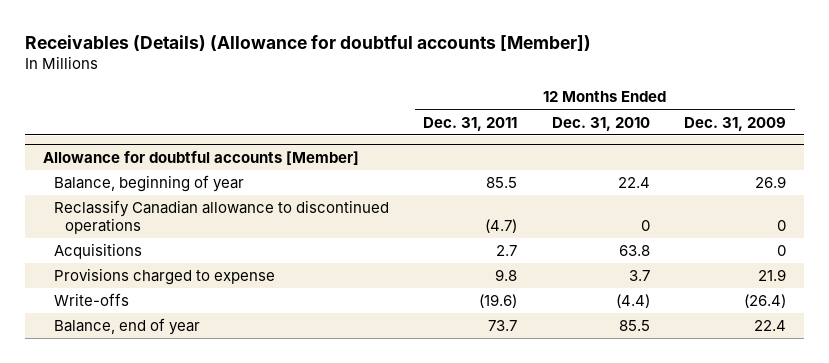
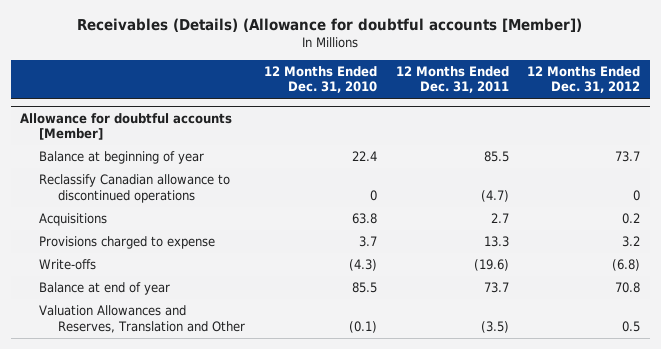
[684,116,787,131] Dec. 31, 2009 -> none
none -> [527,65,641,94] 12 Months Ended Dec. 31, 2012
[53,175,244,193] Balance, beginning of year -> [39,151,205,165] Balance at beginning of year
[495,269,518,282] 9.8 -> [483,236,509,248] 13.3
[615,294,650,309] (4.4) -> [348,259,377,272] (4.3)
[53,318,200,336] Balance, end of year -> [39,282,171,296] Balance at end of year
none -> [39,305,246,333] Valuation Allowances and Reserves, Translation and Other

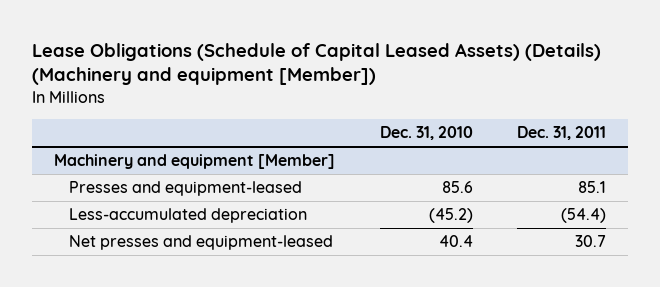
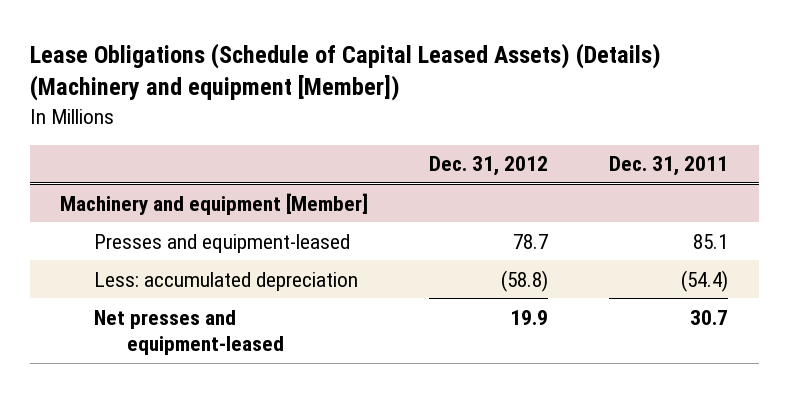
[379,126,473,141] Dec. 31, 2010 -> none
none -> [429,156,549,177] Dec. 31, 2012
[69,208,308,224] Less-accumulated depreciation -> [93,271,358,291] Less: accumulated depreciation

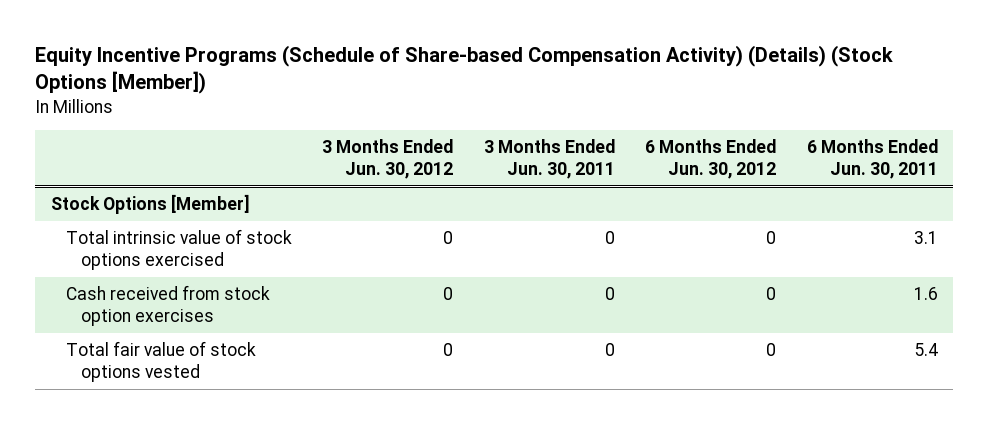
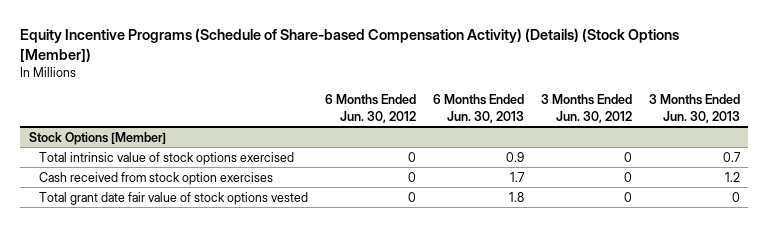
[483,139,615,179] 3 Months Ended Jun. 30, 2011 -> none
[806,139,938,179] 6 Months Ended Jun. 30, 2011 -> none
none -> [432,94,524,123] 6 Months Ended Jun. 30, 2013
none -> [648,94,740,123] 3 Months Ended Jun. 30, 2013
[65,341,256,382] Total fair value of stock options vested -> [39,191,309,205] Total grant date fair value of stock options vested

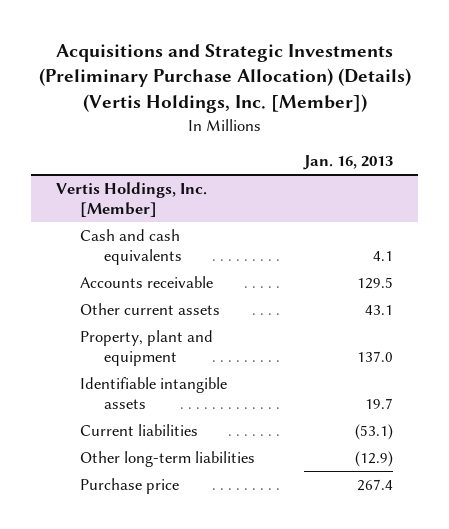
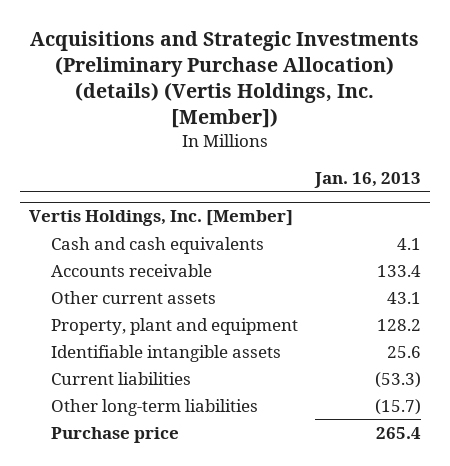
[38,43,411,114] Acquisitions and Strategic Investments (Preliminary Purchase Allocation) (Details) (Vertis Holdings, Inc. [Member]) -> [30,31,420,129] Acquisitions and Strategic Investments (Preliminary Purchase Allocation) (details) (Vertis Holdings, Inc. [Member])
[357,276,394,289] 129.5 -> [377,264,422,277] 133.4
[357,351,394,363] 137.0 -> [377,318,422,331] 128.2
[365,398,394,410] 19.7 -> [387,345,422,358] 25.6
[355,423,394,440] (53.1) -> [375,371,422,388] (53.3)
[355,450,394,467] (12.9) -> [375,398,422,415] (15.7)
[357,478,394,491] 267.4 -> [376,426,422,439] 265.4

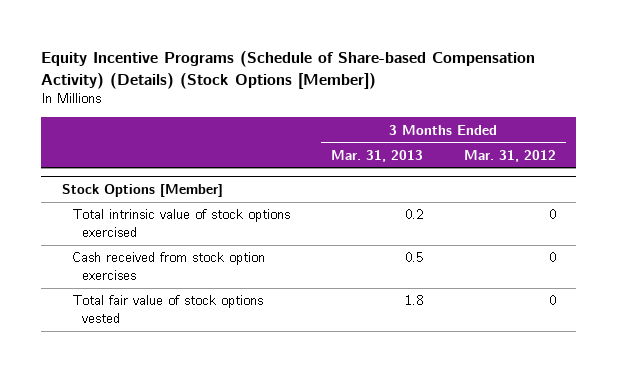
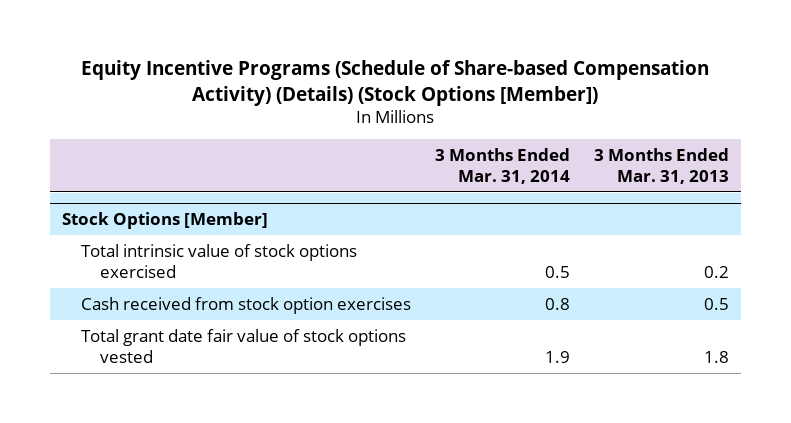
[463,149,556,162] Mar. 31, 2012 -> none
none -> [434,148,570,184] 3 Months Ended Mar. 31, 2014
[71,295,263,323] Total fair value of stock options vested -> [80,328,406,363] Total grant date fair value of stock options vested

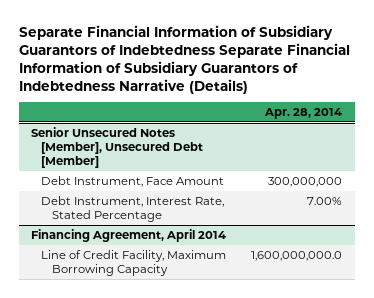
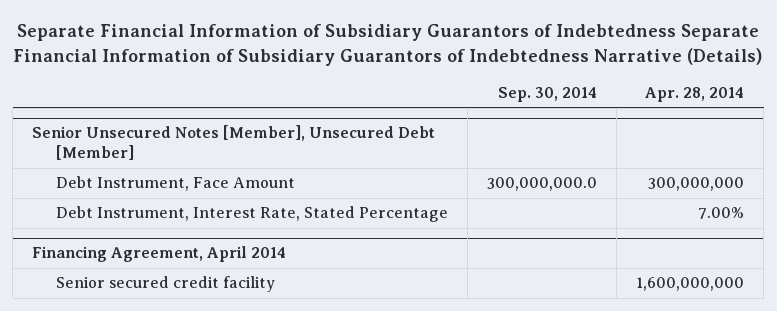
none -> [498,86,598,102] Sep. 30, 2014
[41,249,227,277] Line of Credit Facility, Maximum Borrowing Capacity -> [55,276,275,293] Senior secured credit facility
[251,250,343,261] 1,600,000,000.0 -> [636,277,745,292] 1,600,000,000

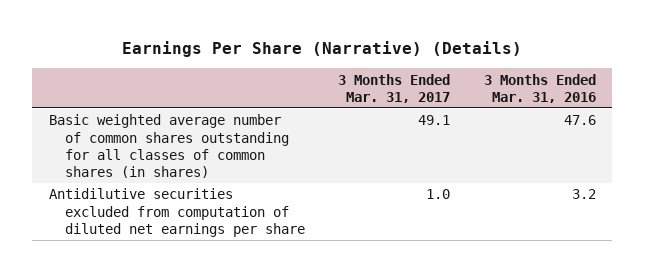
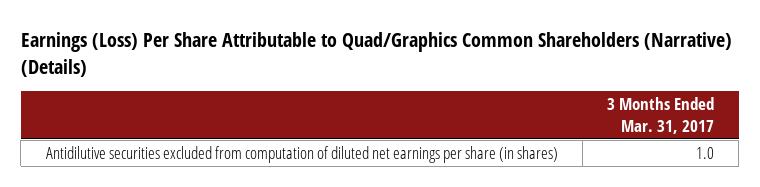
[122,41,523,58] Earnings Per Share (Narrative) (Details) -> [20,32,732,77] Earnings (Loss) Per Share Attributable to Quad/Graphics Common Shareholders (Narrative) (Details)
[483,73,596,103] 3 Months Ended Mar. 31, 2016 -> none
[49,114,289,179] Basic weighted average number of common shares outstanding for all classes of common shares (in shares) -> none
[49,188,305,237] Antidilutive securities excluded from computation of diluted net earnings per share -> [45,146,558,164] Antidilutive securities excluded from computation of diluted net earnings per share (in shares)

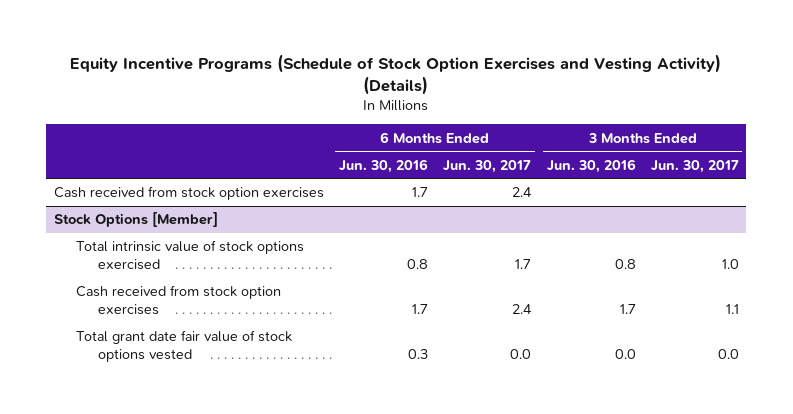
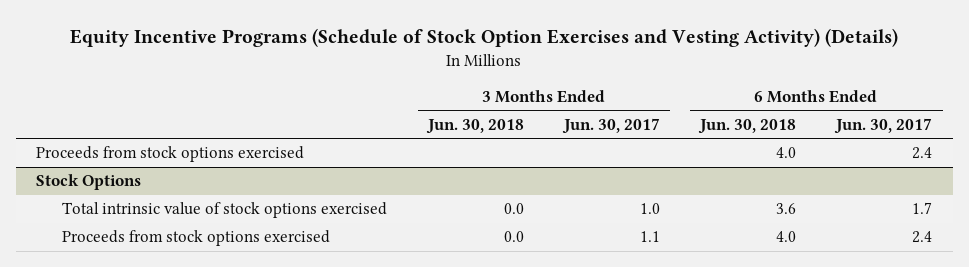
[339,158,429,173] Jun. 30, 2016 -> none
[546,158,636,173] Jun. 30, 2016 -> none
none -> [425,119,524,135] Jun. 30, 2018
none -> [698,119,797,135] Jun. 30, 2018
[54,186,325,201] Cash received from stock option exercises -> [36,146,305,163] Proceeds from stock options exercised
[54,212,219,228] Stock Options [Member] -> [36,174,142,191] Stock Options
[75,330,292,363] Total grant date fair value of stock options vested -> none
[75,285,281,316] Cash received from stock option exercises -> [62,230,331,247] Proceeds from stock options exercised

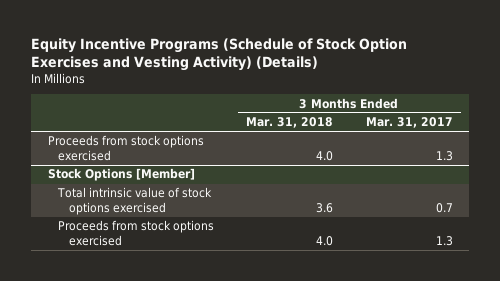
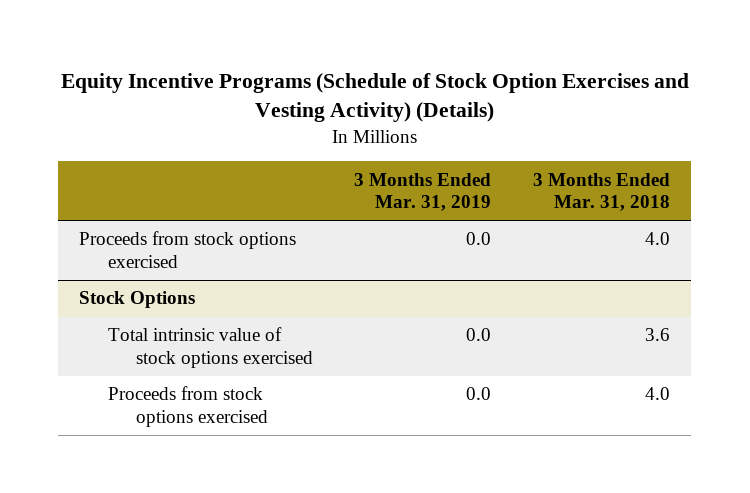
[365,117,453,129] Mar. 31, 2017 -> none
none -> [354,172,492,212] 3 Months Ended Mar. 31, 2019
[47,168,195,182] Stock Options [Member] -> [79,291,196,309] Stock Options

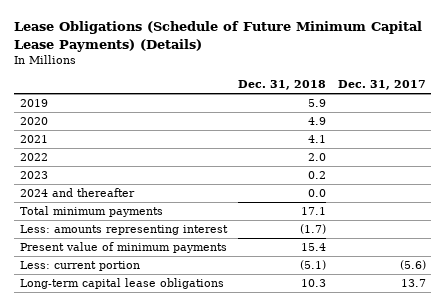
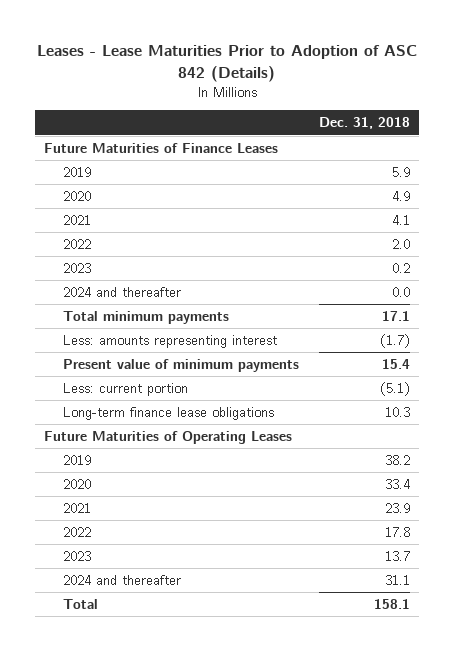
[13,21,422,52] Lease Obligations (Schedule of Future Minimum Capital Lease Payments) (Details) -> [36,45,417,82] Leases - Lease Maturities Prior to Adoption of ASC 842 (Details)
[337,80,426,91] Dec. 31, 2017 -> none
none -> [44,142,279,153] Future Maturities of Finance Leases
[19,278,224,290] Long-term capital lease obligations -> [63,406,275,420] Long-term finance lease obligations
none -> [44,430,293,444] Future Maturities of Operating Leases
none -> [63,454,92,465] 2019
none -> [63,478,92,489] 2020
none -> [63,502,92,513] 2021
none -> [63,526,92,537] 2022
none -> [63,550,92,561] 2023
none -> [63,574,182,585] 2024 and thereafter
none -> [63,598,99,609] Total

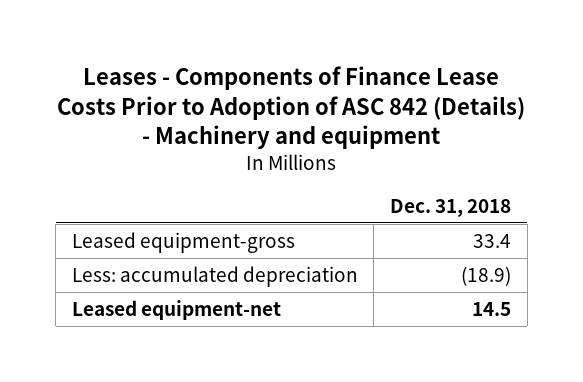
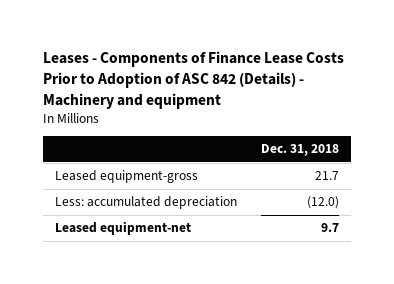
[473,233,512,248] 33.4 -> [314,171,339,181] 21.7
[461,265,512,286] (18.9) -> [306,196,339,210] (12.0)
[472,301,512,316] 14.5 -> [320,223,339,233] 9.7

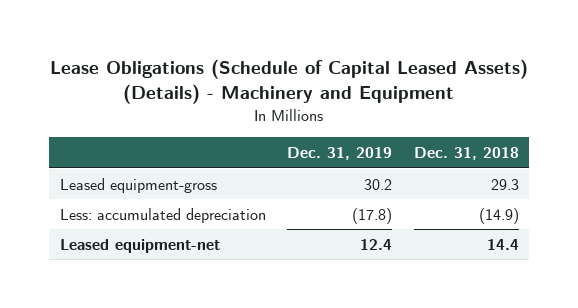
[42,51,344,109] Leases - Components of Finance Lease Costs Prior to Adoption of ASC 842 (Details) - Machinery and equipment -> [50,59,529,105] Lease Obligations (Schedule of Capital Leased Assets) (Details) - Machinery and Equipment
none -> [287,147,393,161] Dec. 31, 2019
[314,171,339,181] 21.7 -> [490,178,519,190] 29.3
[306,196,339,210] (12.0) -> [478,207,519,224] (14.9)
[320,223,339,233] 9.7 -> [486,238,519,250] 14.4

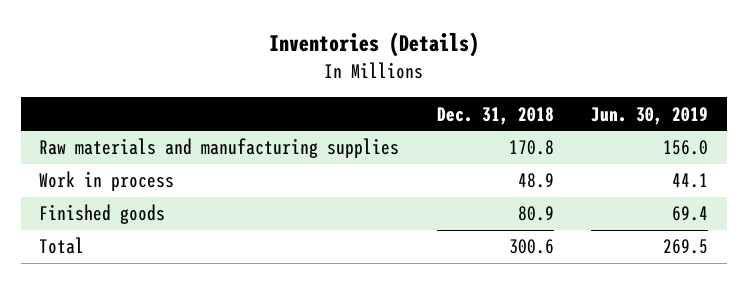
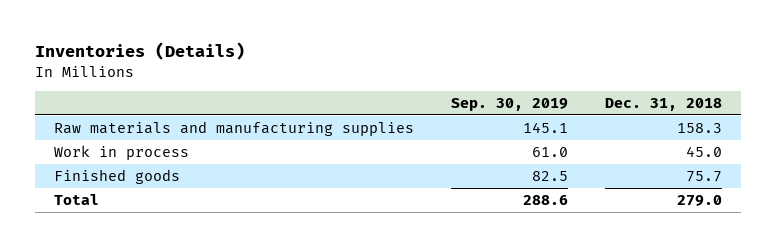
[591,106,709,125] Jun. 30, 2019 -> none
none -> [450,97,568,111] Sep. 30, 2019
[508,140,554,156] 170.8 -> [677,122,723,133] 158.3
[517,173,554,189] 48.9 -> [686,145,723,157] 45.0
[517,206,554,222] 80.9 -> [686,170,723,182] 75.7
[508,239,554,255] 300.6 -> [677,194,723,206] 279.0

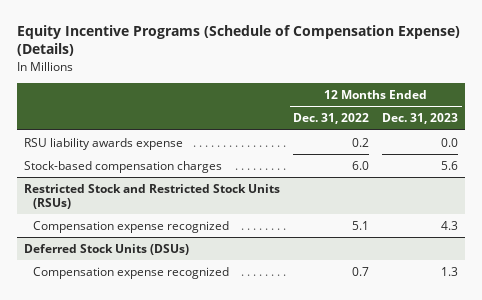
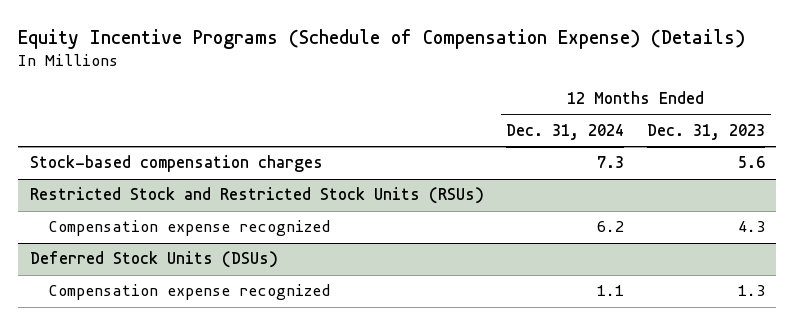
[292,113,369,125] Dec. 31, 2022 -> none
none -> [506,123,625,140] Dec. 31, 2024
[23,138,183,151] RSU liability awards expense -> none

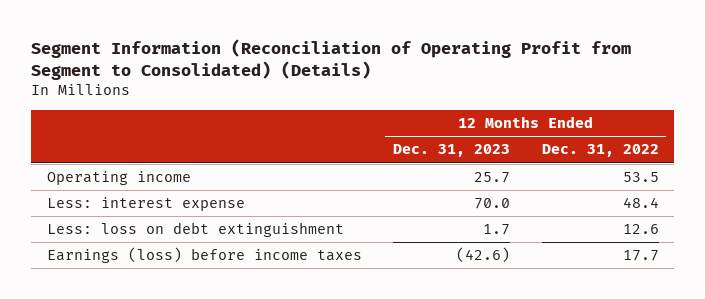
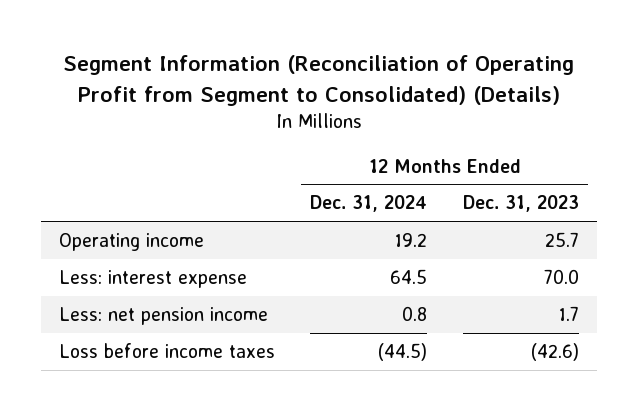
[541,144,659,158] Dec. 31, 2022 -> none
none -> [310,195,428,213] Dec. 31, 2024
[46,222,344,238] Less: loss on debt extinguishment -> [58,307,268,326] Less: net pension income
[46,247,362,264] Earnings (loss) before income taxes -> [58,343,275,359] Loss before income taxes

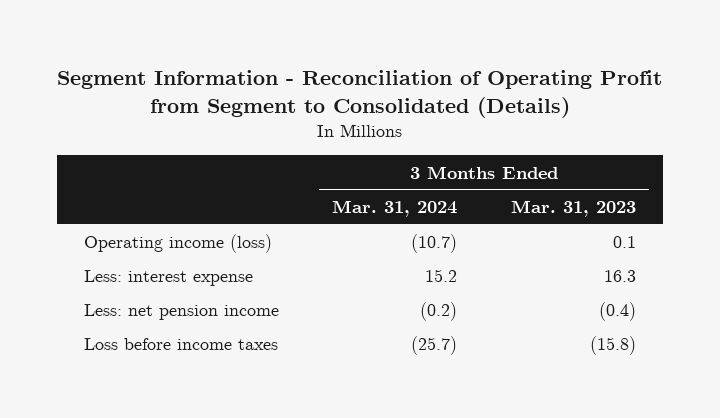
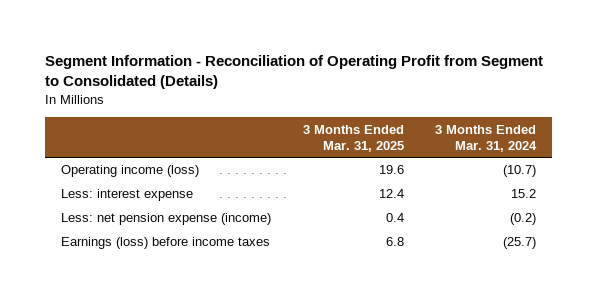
[510,199,636,217] Mar. 31, 2023 -> none
none -> [302,124,404,152] 3 Months Ended Mar. 31, 2025
[83,304,279,321] Less: net pension income -> [61,213,272,226] Less: net pension expense (income)
[83,338,278,351] Loss before income taxes -> [61,237,271,250] Earnings (loss) before income taxes

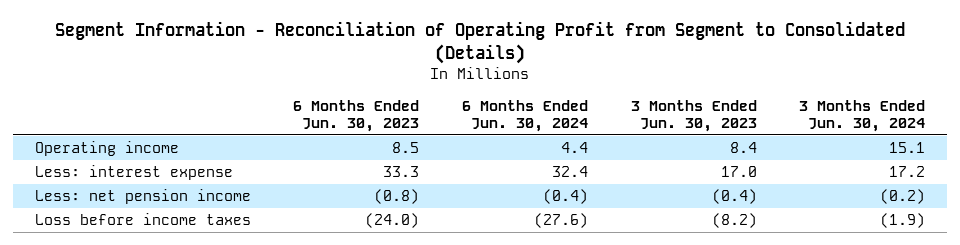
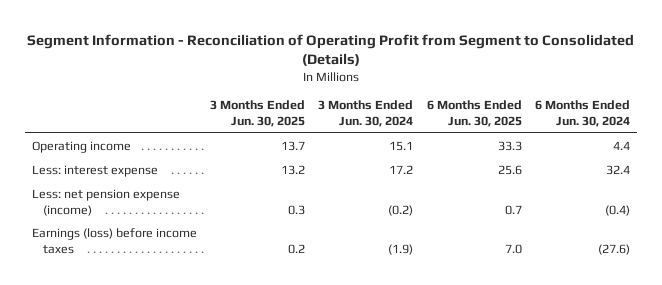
[293,99,420,132] 6 Months Ended Jun. 30, 2023 -> none
[630,99,757,132] 3 Months Ended Jun. 30, 2023 -> none
none -> [210,100,306,127] 3 Months Ended Jun. 30, 2025
none -> [426,100,522,127] 6 Months Ended Jun. 30, 2025
[34,189,251,205] Less: net pension income -> [31,188,180,216] Less: net pension expense (income)
[34,213,251,226] Loss before income taxes -> [31,227,197,254] Earnings (loss) before income taxes

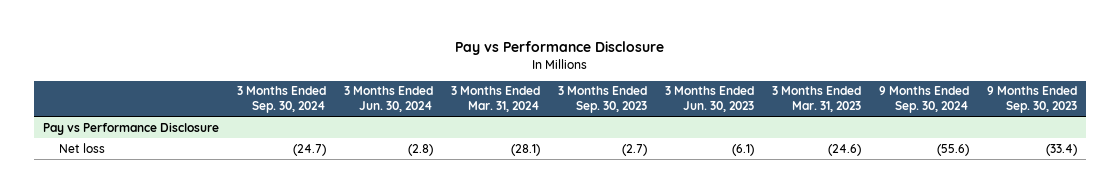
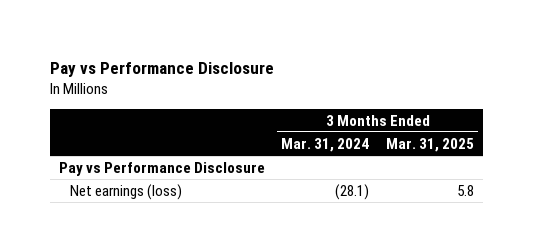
[236,86,326,114] 3 Months Ended Sep. 30, 2024 -> none
[343,86,433,113] 3 Months Ended Jun. 30, 2024 -> none
[557,86,647,114] 3 Months Ended Sep. 30, 2023 -> none
[664,86,754,113] 3 Months Ended Jun. 30, 2023 -> none
[771,86,861,113] 3 Months Ended Mar. 31, 2023 -> none
[878,86,969,114] 9 Months Ended Sep. 30, 2024 -> none
[986,86,1077,114] 9 Months Ended Sep. 30, 2023 -> none
none -> [386,137,475,152] Mar. 31, 2025
[58,142,105,153] Net loss -> [69,183,182,200] Net earnings (loss)

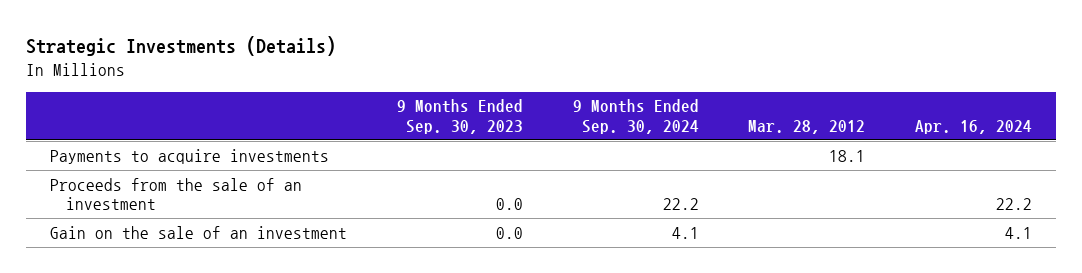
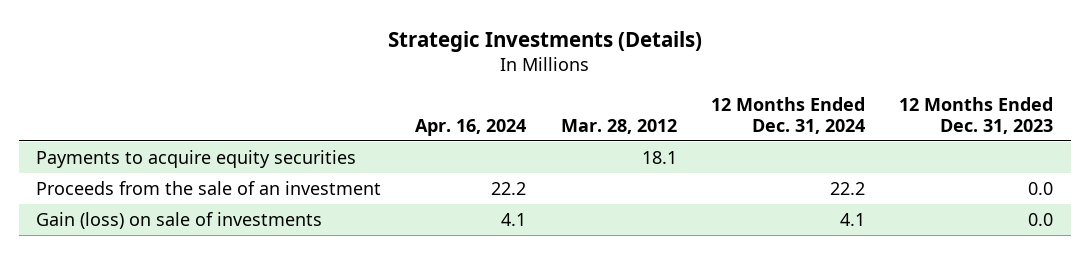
[396,99,523,134] 9 Months Ended Sep. 30, 2023 -> none
[572,99,699,134] 9 Months Ended Sep. 30, 2024 -> none
none -> [711,96,866,134] 12 Months Ended Dec. 31, 2024
none -> [899,96,1054,134] 12 Months Ended Dec. 31, 2023
[50,148,330,164] Payments to acquire investments -> [36,149,357,168] Payments to acquire equity securities
[50,225,348,239] Gain on the sale of an investment -> [36,211,323,229] Gain (loss) on sale of investments

